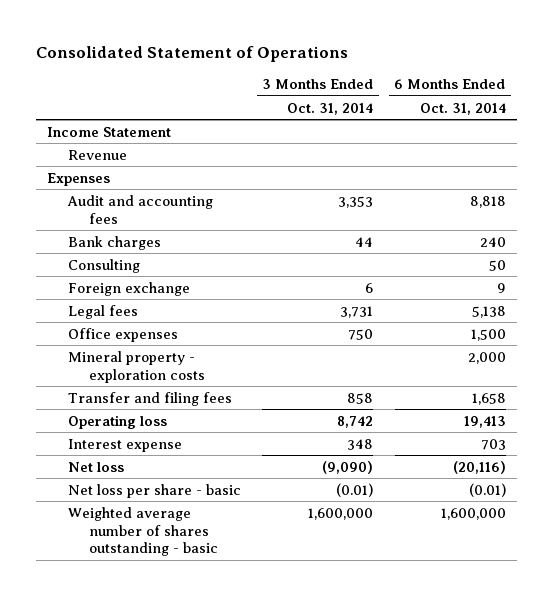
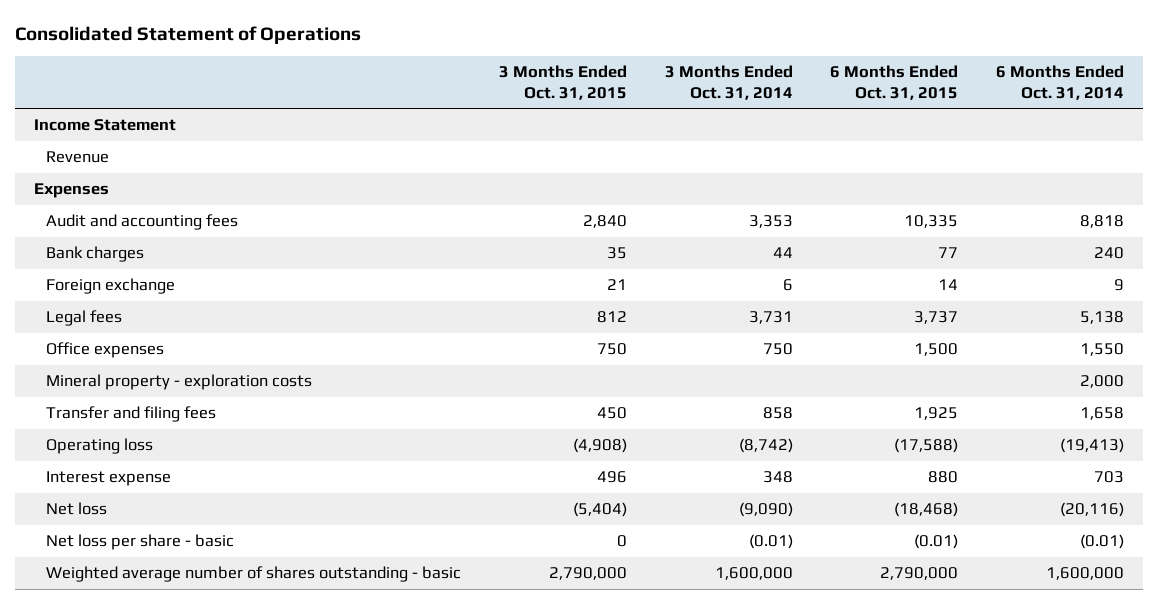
none -> [499,65,628,100] 3 Months Ended Oct. 31, 2015
none -> [830,65,959,100] 6 Months Ended Oct. 31, 2015
[67,258,140,273] Consulting -> none
[470,328,506,341] 1,500 -> [1079,343,1124,357] 1,550
[337,415,374,428] 8,742 -> [738,438,793,454] (8,742)
[463,415,506,428] 19,413 -> [1059,438,1124,454] (19,413)

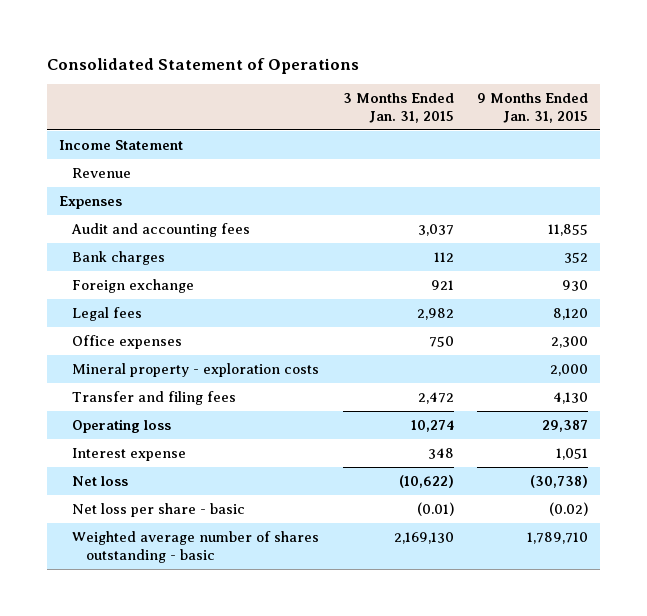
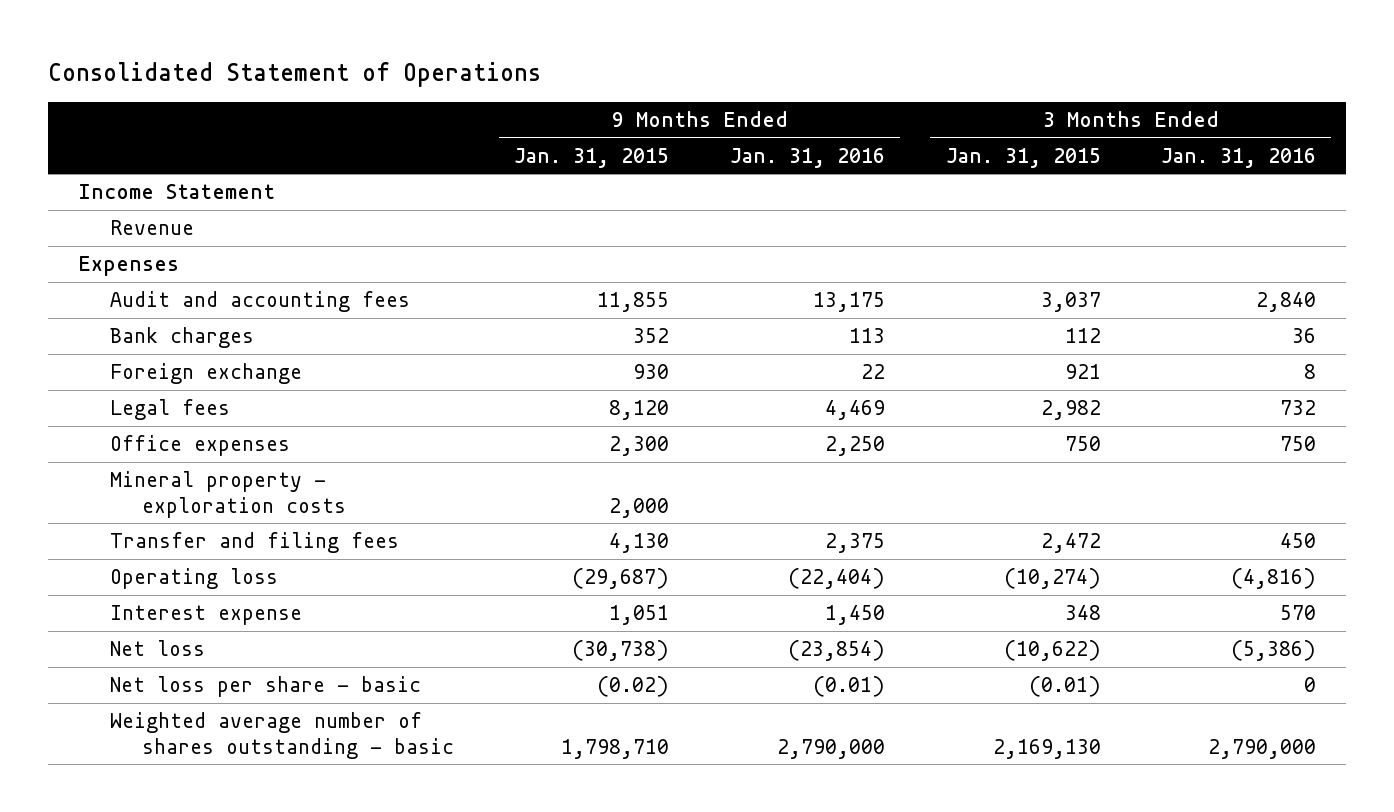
none -> [730,147,886,168] Jan. 31, 2016
none -> [1161,147,1317,168] Jan. 31, 2016
[410,419,454,432] 10,274 -> [1003,568,1101,590] (10,274)
[542,419,589,432] 29,387 -> [572,568,670,590] (29,687)
[527,531,589,544] 1,789,710 -> [561,738,670,759] 1,798,710

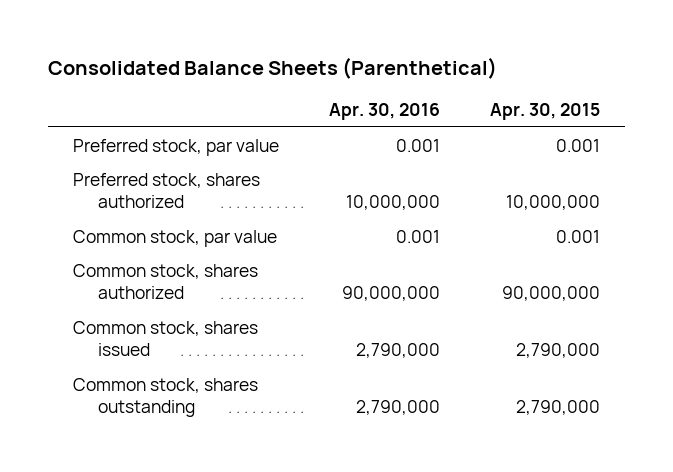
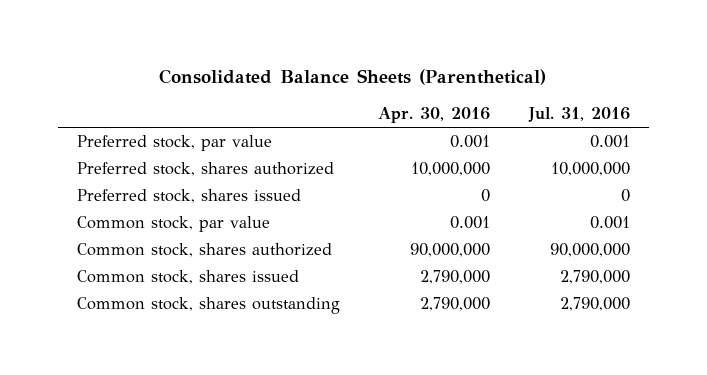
[490,103,601,121] Apr. 30, 2015 -> none
none -> [527,107,630,123] Jul. 31, 2016
none -> [76,189,301,204] Preferred stock, shares issued

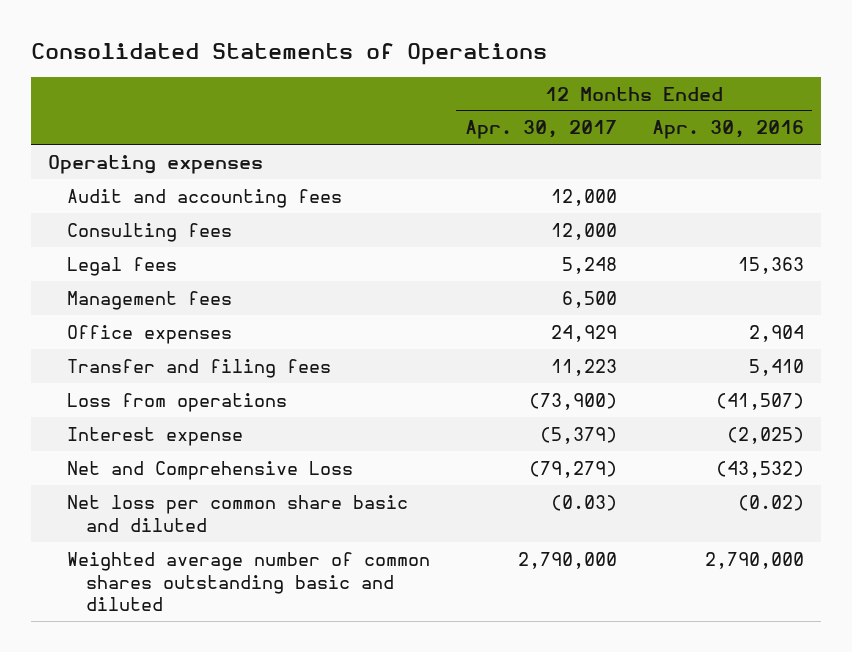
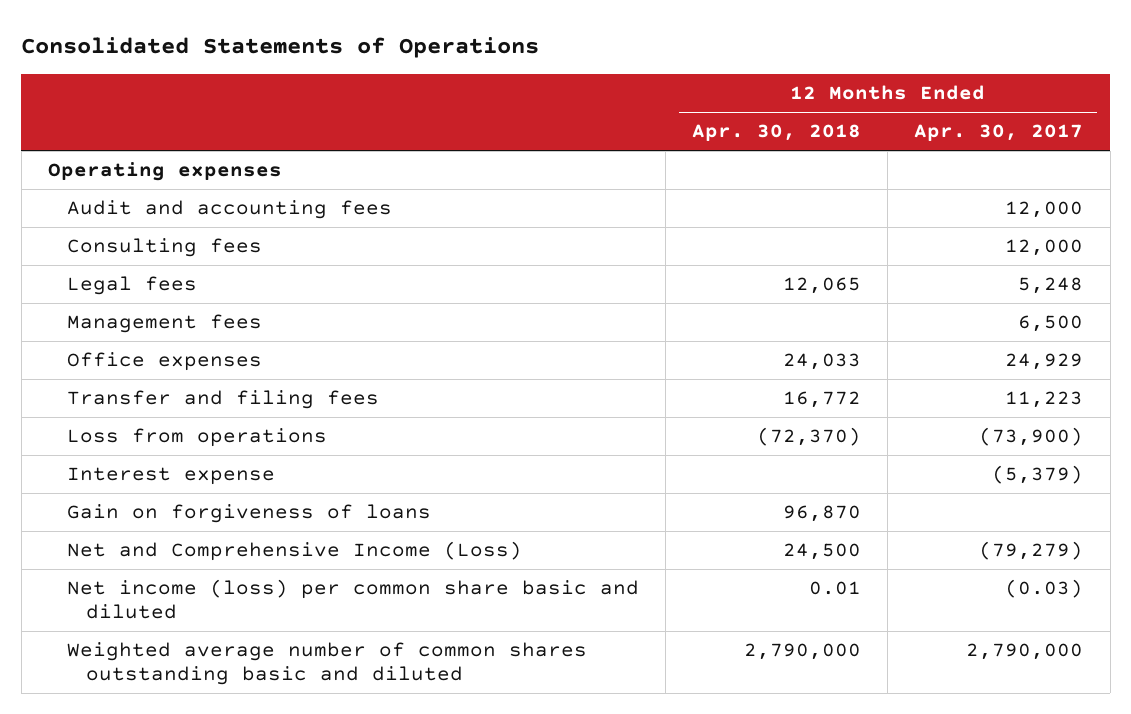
[651,120,804,140] Apr. 30, 2016 -> none
none -> [692,124,862,142] Apr. 30, 2018
none -> [66,504,431,524] Gain on forgiveness of loans
[67,460,354,480] Net and Comprehensive Loss -> [66,541,522,562] Net and Comprehensive Income (Loss)
[67,494,409,532] Net loss per common share basic and diluted -> [66,579,639,620] Net income (loss) per common share basic and diluted

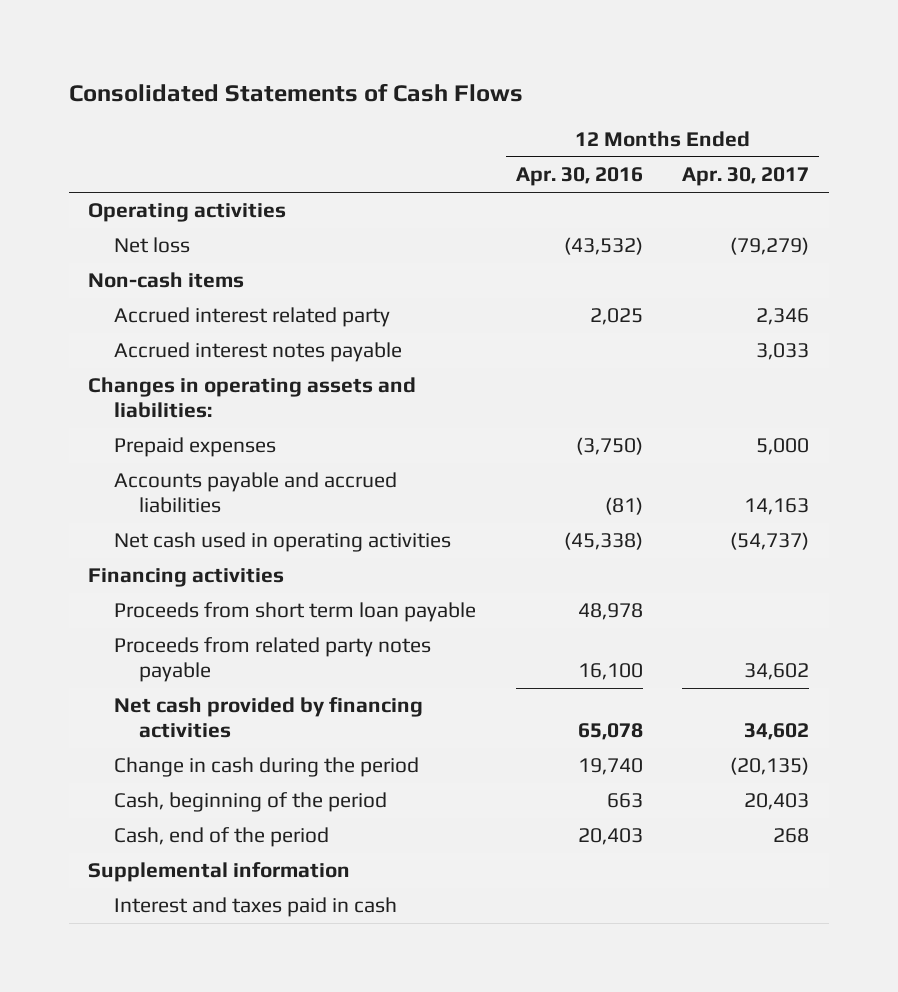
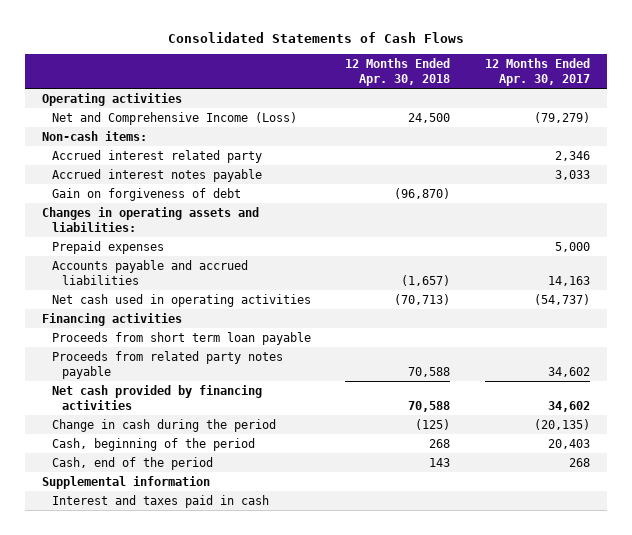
[515,167,643,187] Apr. 30, 2016 -> none
none -> [345,58,451,86] 12 Months Ended Apr. 30, 2018
[113,237,190,254] Net loss -> [52,111,298,125] Net and Comprehensive Income (Loss)
[88,272,245,289] Non-cash items -> [42,130,148,141] Non-cash items:
none -> [52,187,242,201] Gain on forgiveness of debt

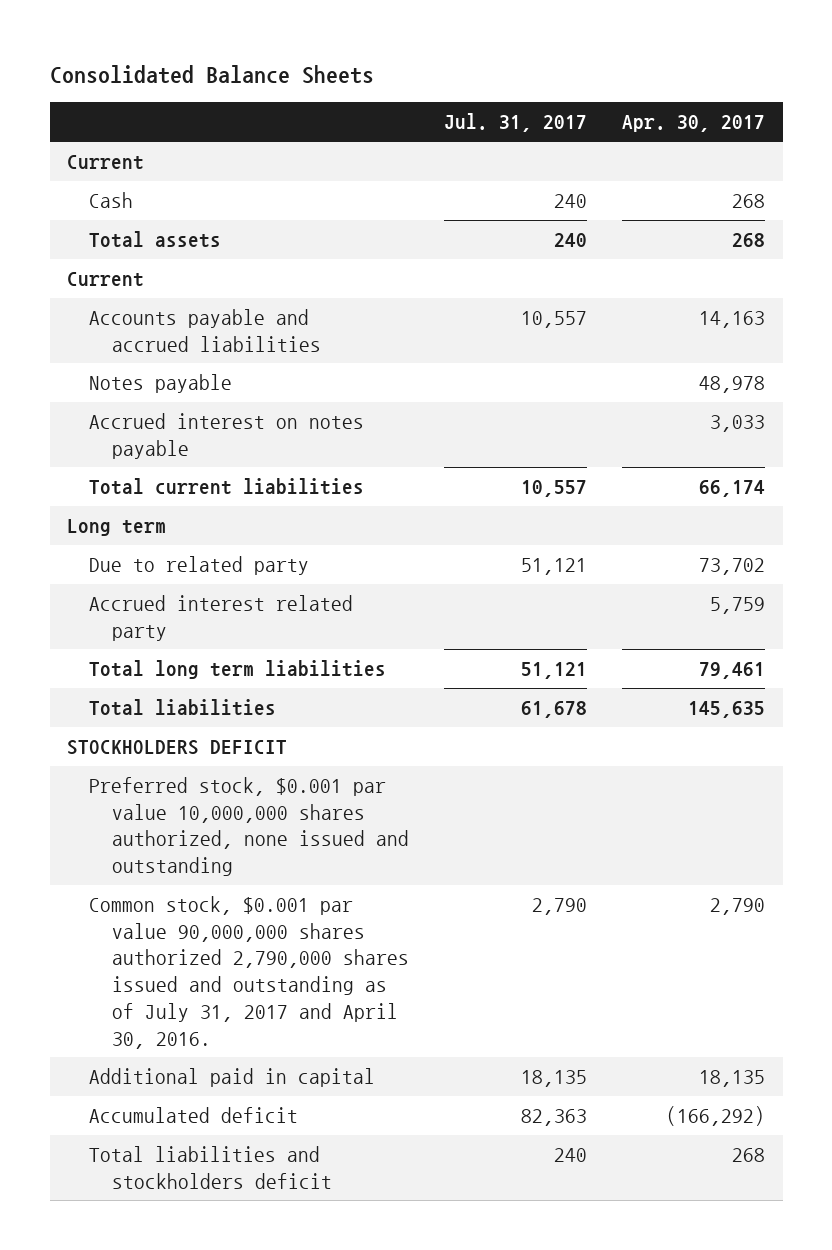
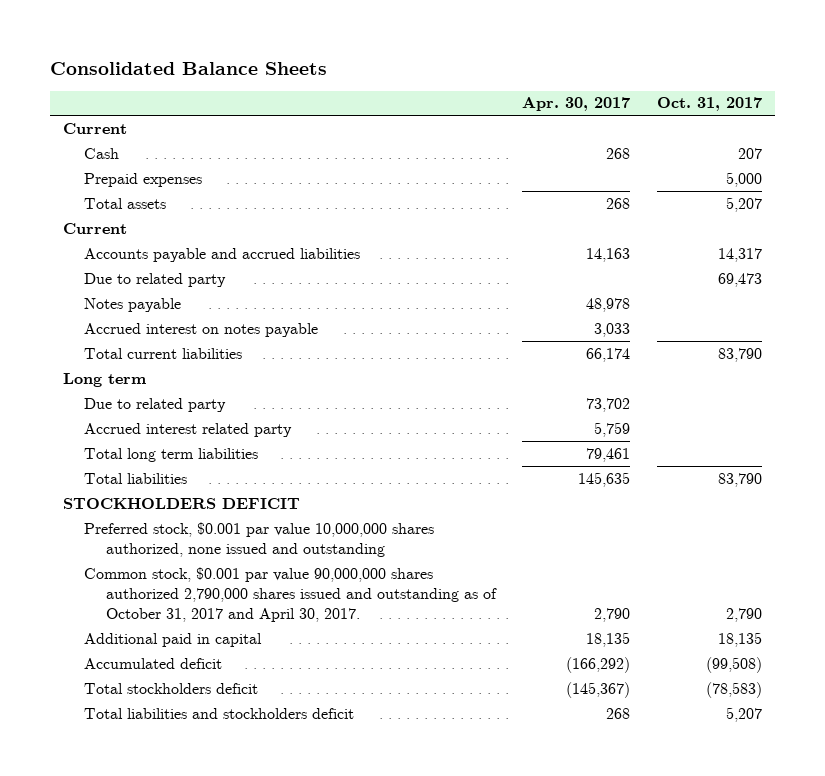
[443,113,587,133] Jul. 31, 2017 -> none
none -> [656,97,762,112] Oct. 31, 2017
none -> [84,172,203,187] Prepaid expenses
none -> [84,272,227,287] Due to related party
[89,895,409,1049] Common stock, $0.001 par value 90,000,000 shares authorized 2,790,000 shares issued and outstanding as of July 31, 2017 and April 30, 2016. -> [84,566,497,623] Common stock, $0.001 par value 90,000,000 shares authorized 2,790,000 shares issued and outstanding as of October 31, 2017 and April 30, 2017.
none -> [84,682,259,694] Total stockholders deficit

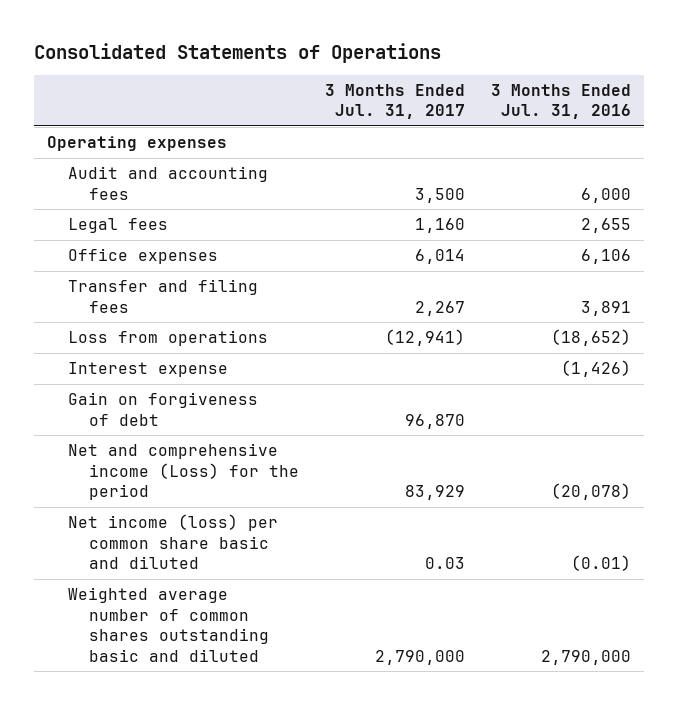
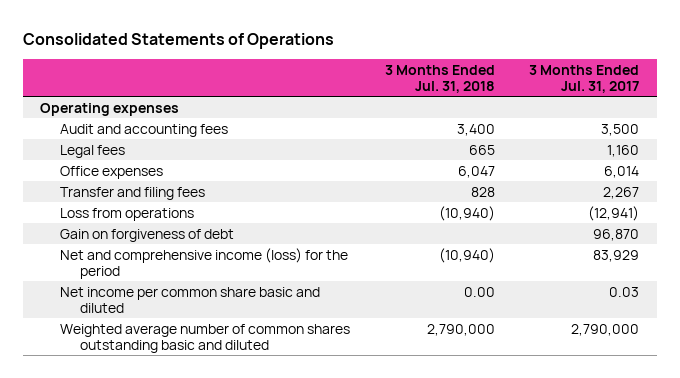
[490,83,631,120] 3 Months Ended Jul. 31, 2016 -> none
none -> [384,64,495,93] 3 Months Ended Jul. 31, 2018
[67,362,228,378] Interest expense -> none
[67,443,299,501] Net and comprehensive income (Loss) for the period -> [60,247,349,279] Net and comprehensive income (loss) for the period
[67,514,278,570] Net income (loss) per common share basic and diluted -> [60,286,321,313] Net income per common share basic and diluted

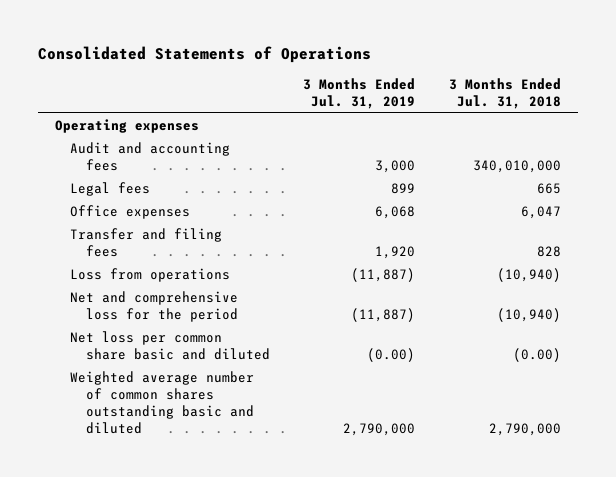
[529,64,640,93] 3 Months Ended Jul. 31, 2017 -> none
none -> [303,78,416,109] 3 Months Ended Jul. 31, 2019
[456,123,495,136] 3,400 -> [472,160,561,174] 340,010,000
[60,228,235,242] Gain on forgiveness of debt -> none
[60,247,349,279] Net and comprehensive income (loss) for the period -> [70,291,239,323] Net and comprehensive loss for the period
[60,286,321,313] Net income per common share basic and diluted -> [70,331,270,361] Net loss per common share basic and diluted
[463,286,495,297] 0.00 -> [512,348,561,363] (0.00)

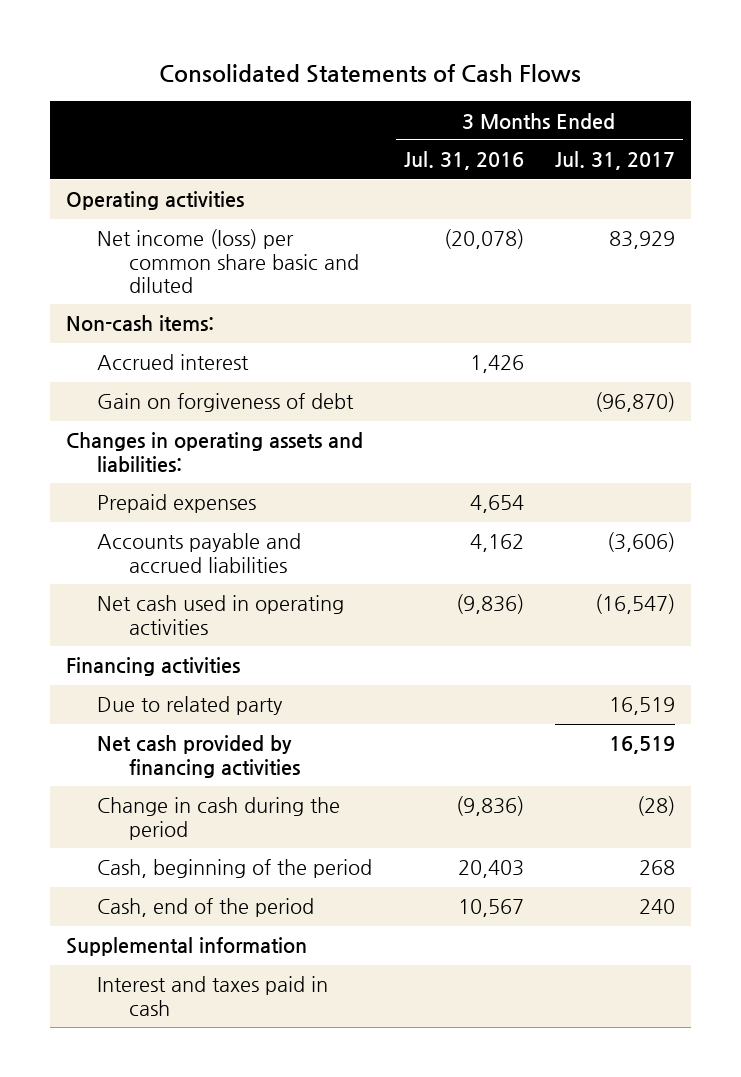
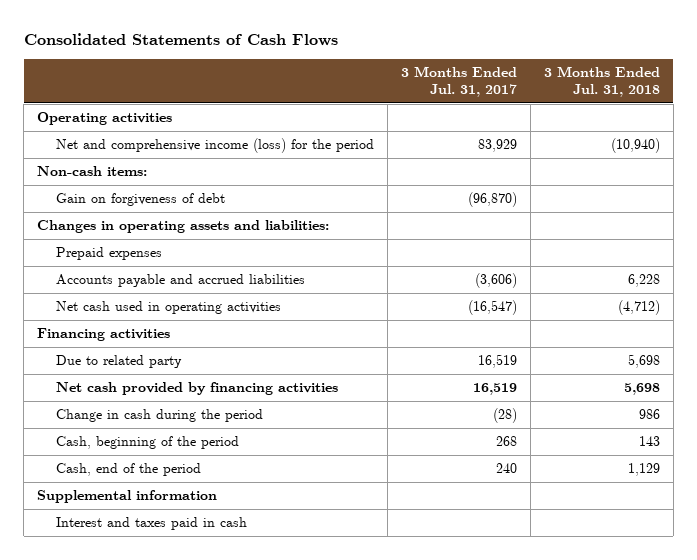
[403,151,524,171] Jul. 31, 2016 -> none
none -> [543,65,660,98] 3 Months Ended Jul. 31, 2018
[97,229,359,293] Net income (loss) per common share basic and diluted -> [56,138,375,154] Net and comprehensive income (loss) for the period
[97,354,250,371] Accrued interest -> none

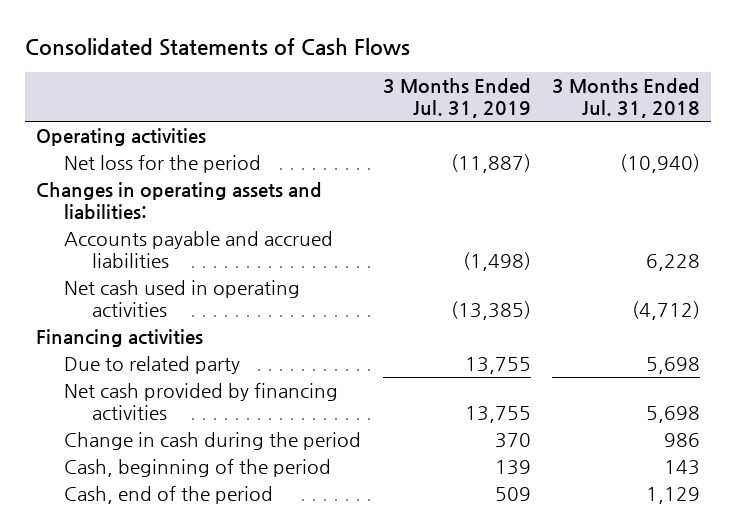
[401,65,518,98] 3 Months Ended Jul. 31, 2017 -> none
none -> [382,78,531,119] 3 Months Ended Jul. 31, 2019
[37,166,148,177] Non-cash items: -> none
[56,193,226,207] Gain on forgiveness of debt -> none
[56,138,375,154] Net and comprehensive income (loss) for the period -> [64,155,262,174] Net loss for the period
[56,247,163,261] Prepaid expenses -> none
[37,490,218,504] Supplemental information -> none
[56,517,248,531] Interest and taxes paid in cash -> none

